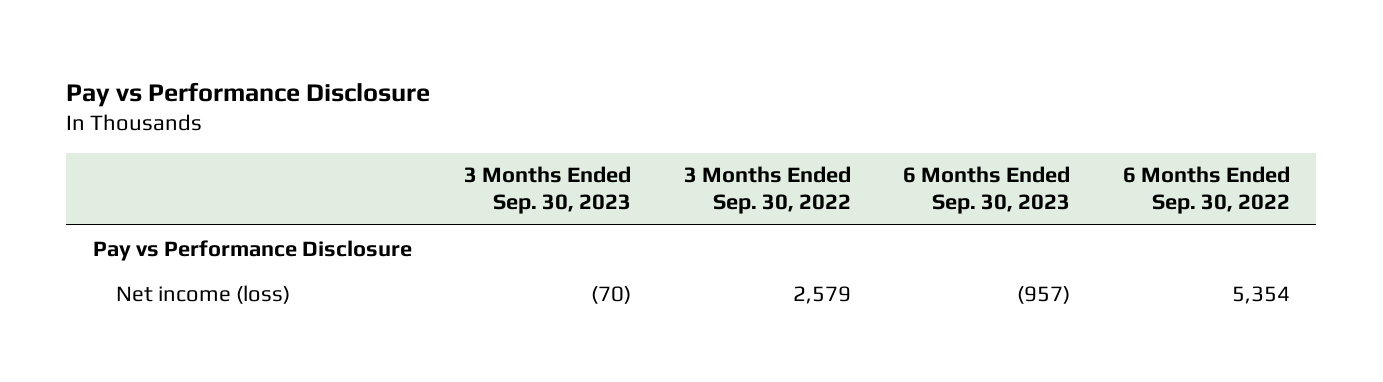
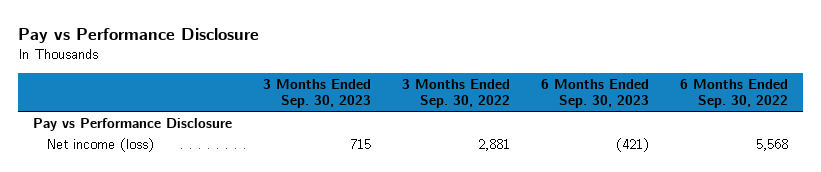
[591,285,632,304] (70) -> [349,138,371,149] 715
[792,285,851,304] 2,579 -> [477,138,510,151] 2,881
[1017,285,1071,304] (957) -> [615,137,649,152] (421)
[1232,285,1291,304] 5,354 -> [755,138,788,151] 5,568

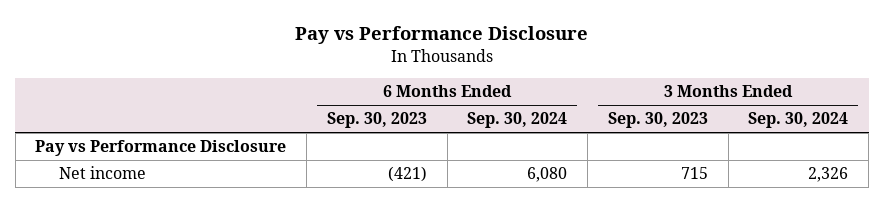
[401,78,510,109] 3 Months Ended Sep. 30, 2022 -> none
[679,78,788,109] 6 Months Ended Sep. 30, 2022 -> none
none -> [467,112,568,129] Sep. 30, 2024
none -> [748,112,849,129] Sep. 30, 2024
[46,137,155,152] Net income (loss) -> [58,166,146,180] Net income

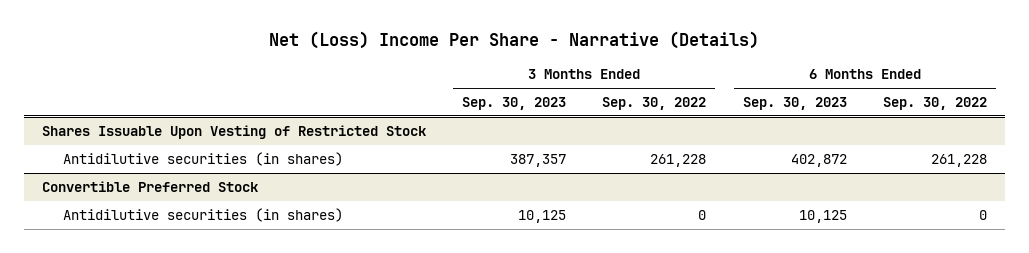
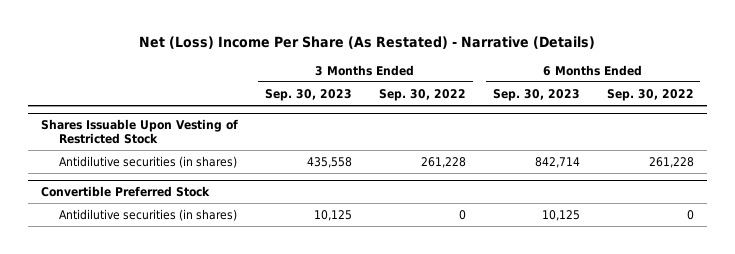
[269,31,760,50] Net (Loss) Income Per Share - Narrative (Details) -> [139,35,596,49] Net (Loss) Income Per Share (As Restated) - Narrative (Details)
[510,154,567,168] 387,357 -> [307,157,353,169] 435,558
[790,154,847,168] 402,872 -> [534,157,580,169] 842,714

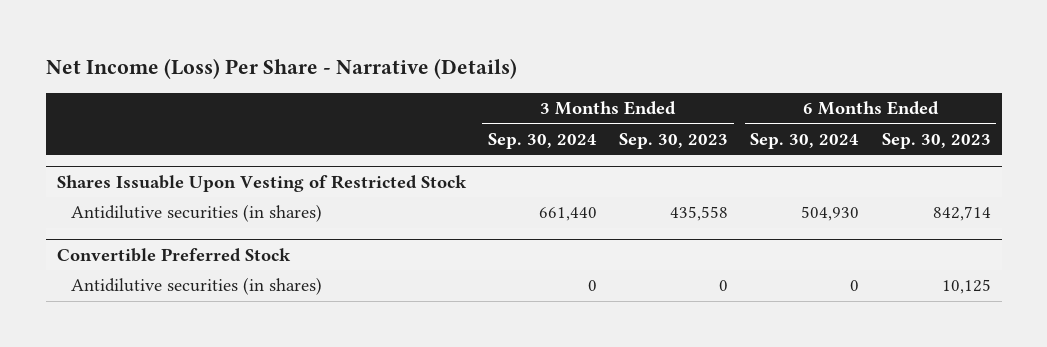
[139,35,596,49] Net (Loss) Income Per Share (As Restated) - Narrative (Details) -> [45,58,517,80] Net Income (Loss) Per Share - Narrative (Details)
[378,88,466,101] Sep. 30, 2022 -> none
[606,88,694,101] Sep. 30, 2022 -> none
none -> [487,132,597,149] Sep. 30, 2024
none -> [750,132,860,149] Sep. 30, 2024
[314,210,353,222] 10,125 -> [719,280,729,292] 0

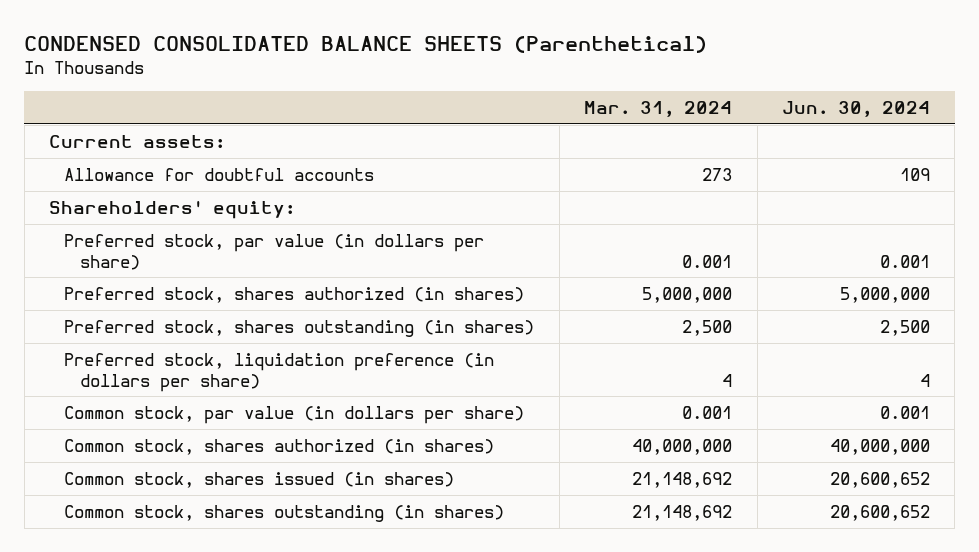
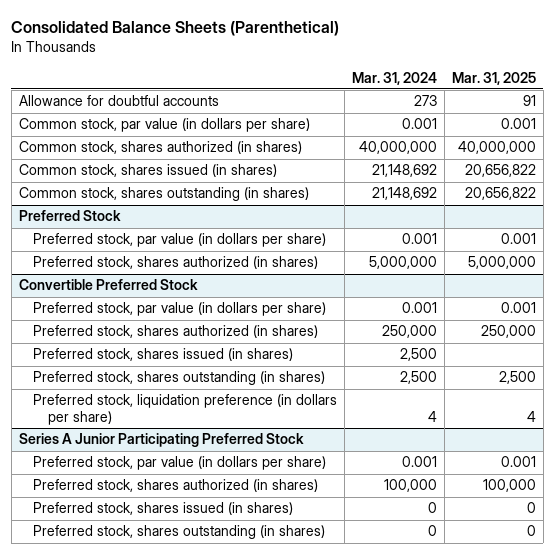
[24,35,708,53] CONDENSED CONSOLIDATED BALANCE SHEETS (Parenthetical) -> [11,21,340,37] Consolidated Balance Sheets (Parenthetical)
[781,100,930,117] Jun. 30, 2024 -> none
none -> [451,71,536,85] Mar. 31, 2025
[48,134,225,148] Current assets: -> none
[48,200,295,219] Shareholders' equity: -> none
[64,233,485,270] Preferred stock, par value (in dollars per share) -> none
[64,286,525,303] Preferred stock, shares authorized (in shares) -> none
[64,319,535,337] Preferred stock, shares outstanding (in shares) -> none
[64,352,495,392] Preferred stock, liquidation preference (in dollars per share) -> none
none -> [18,210,121,222] Preferred Stock
none -> [33,233,327,248] Preferred stock, par value (in dollars per share)
none -> [33,256,319,270] Preferred stock, shares authorized (in shares)
none -> [18,279,198,291] Convertible Preferred Stock
none -> [33,302,327,317] Preferred stock, par value (in dollars per share)
none -> [33,325,319,339] Preferred stock, shares authorized (in shares)
none -> [33,348,294,362] Preferred stock, shares issued (in shares)
none -> [33,371,326,386] Preferred stock, shares outstanding (in shares)
none -> [33,394,338,426] Preferred stock, liquidation preference (in dollars per share)
none -> [18,433,304,448] Series A Junior Participating Preferred Stock
none -> [33,456,327,471] Preferred stock, par value (in dollars per share)
none -> [33,479,319,493] Preferred stock, shares authorized (in shares)
none -> [33,502,294,516] Preferred stock, shares issued (in shares)
none -> [33,525,326,540] Preferred stock, shares outstanding (in shares)

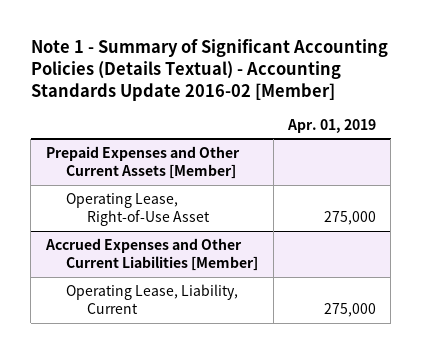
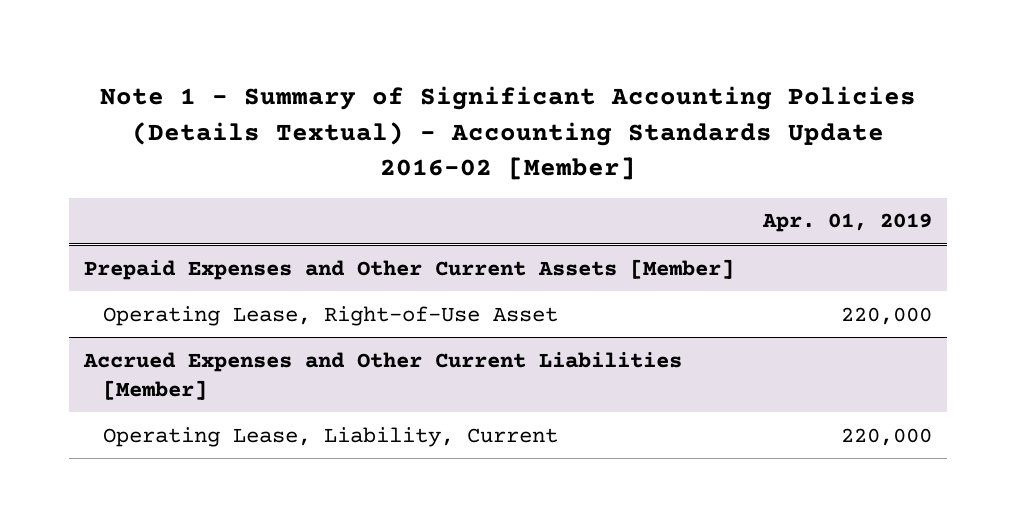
[323,211,376,226] 275,000 -> [841,306,933,325] 220,000
[323,303,376,318] 275,000 -> [841,427,933,446] 220,000

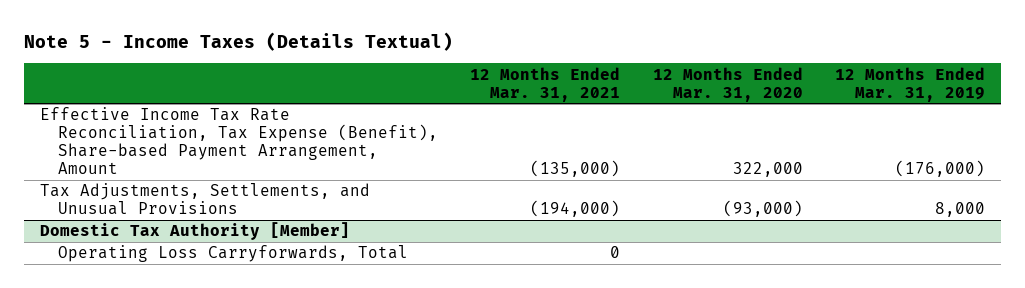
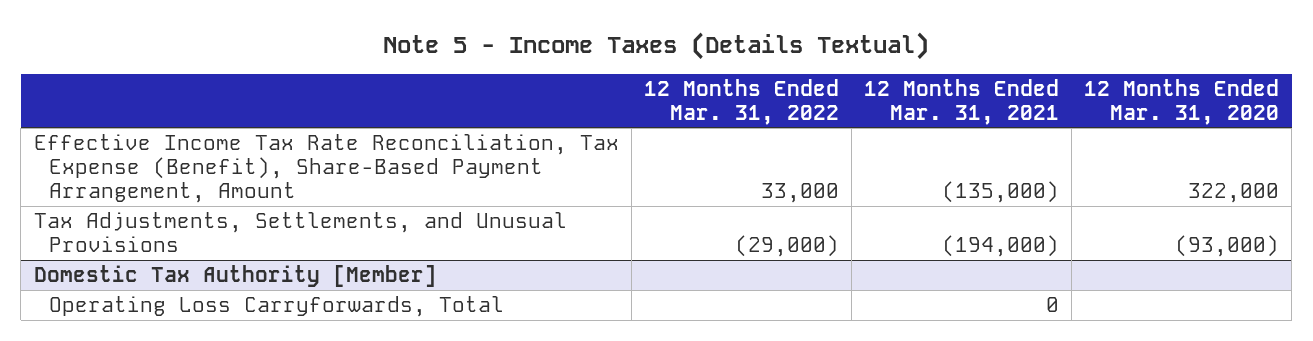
[834,66,985,102] 12 Months Ended Mar. 31, 2019 -> none
none -> [643,78,839,125] 12 Months Ended Mar. 31, 2022
[40,107,438,175] Effective Income Tax Rate Reconciliation, Tax Expense (Benefit), Share-based Payment Arrangement, Amount -> [33,133,619,204] Effective Income Tax Rate Reconciliation, Tax Expense (Benefit), Share-Based Payment Arrangement, Amount

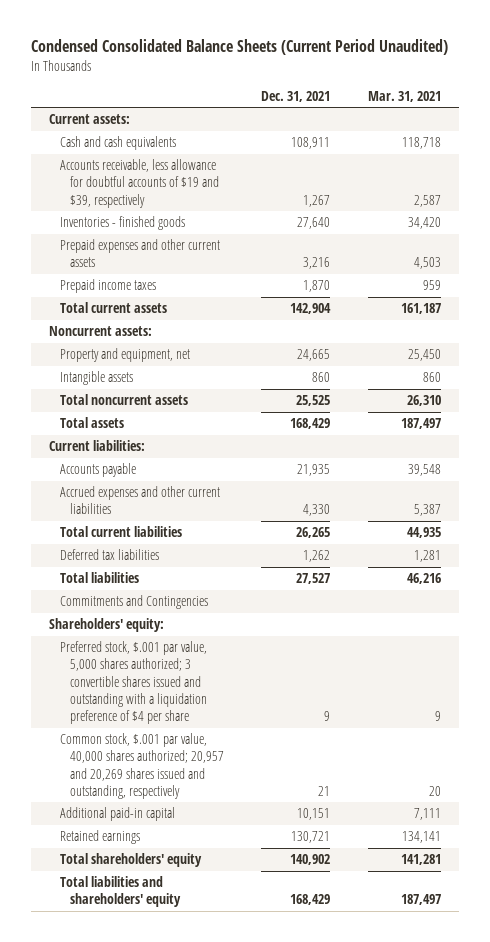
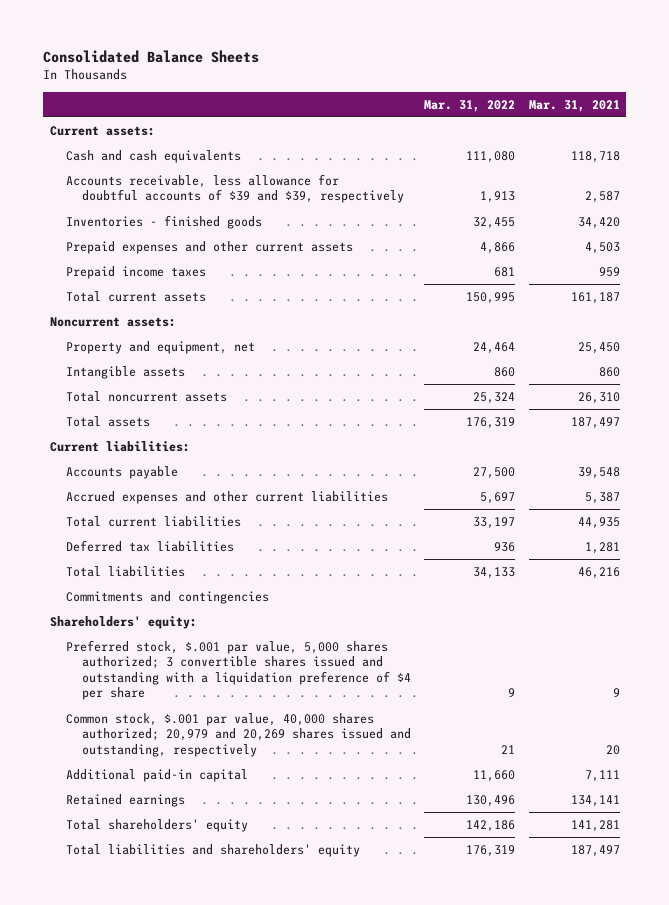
[30,39,448,56] Condensed Consolidated Balance Sheets (Current Period Unaudited) -> [43,50,260,64] Consolidated Balance Sheets
[261,90,331,102] Dec. 31, 2021 -> none
none -> [424,99,516,112] Mar. 31, 2022
[59,159,220,208] Accounts receivable, less allowance for doubtful accounts of $19 and $39, respectively -> [65,173,404,204] Accounts receivable, less allowance for doubtful accounts of $39 and $39, respectively
[59,595,208,610] Commitments and Contingencies -> [65,590,269,604] Commitments and contingencies
[59,733,225,799] Common stock, $.001 par value, 40,000 shares authorized; 20,957 and 20,269 shares issued and outstanding, respectively -> [65,712,411,757] Common stock, $.001 par value, 40,000 shares authorized; 20,979 and 20,269 shares issued and outstanding, respectively

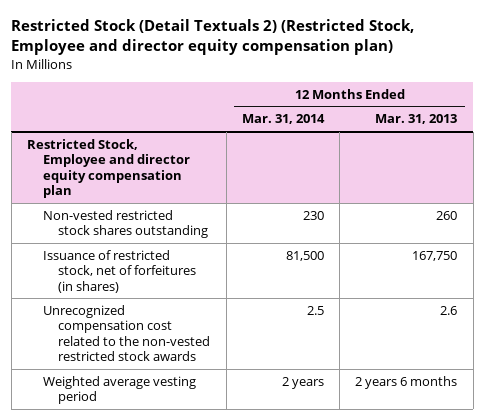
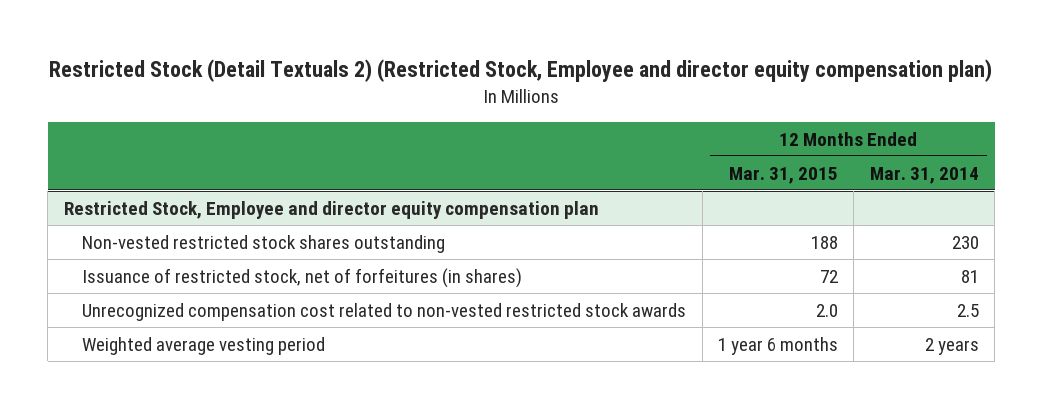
[375,114,458,125] Mar. 31, 2013 -> none
none -> [728,166,838,184] Mar. 31, 2015
[285,250,324,261] 81,500 -> [960,269,979,283] 81
[42,304,211,361] Unrecognized compensation cost related to the non-vested restricted stock awards -> [82,302,687,321] Unrecognized compensation cost related to non-vested restricted stock awards

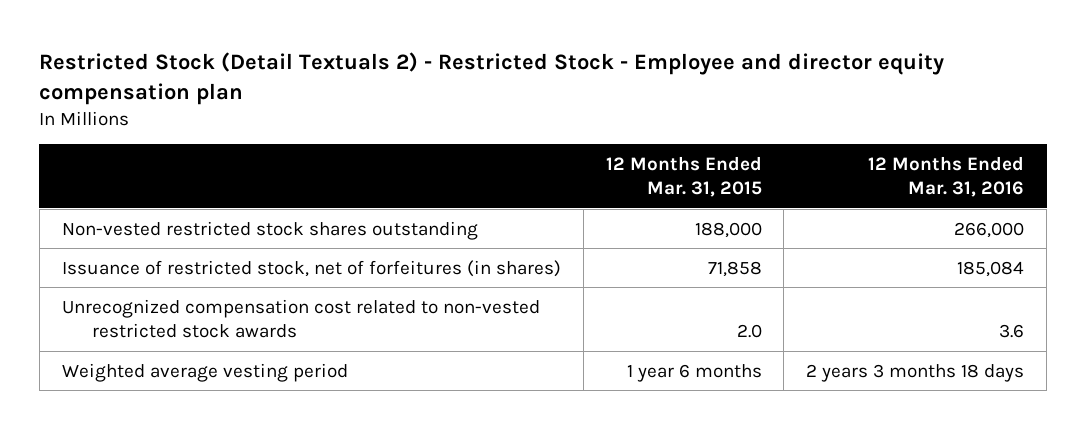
[49,59,993,83] Restricted Stock (Detail Textuals 2) (Restricted Stock, Employee and director equity compensation plan) -> [39,52,945,106] Restricted Stock (Detail Textuals 2) - Restricted Stock - Employee and director equity compensation plan
[869,166,979,184] Mar. 31, 2014 -> none
none -> [868,155,1025,198] 12 Months Ended Mar. 31, 2016
[63,200,599,219] Restricted Stock, Employee and director equity compensation plan -> none
[810,235,838,249] 188 -> [694,221,762,238] 188,000
[819,269,838,283] 72 -> [707,260,762,277] 71,858

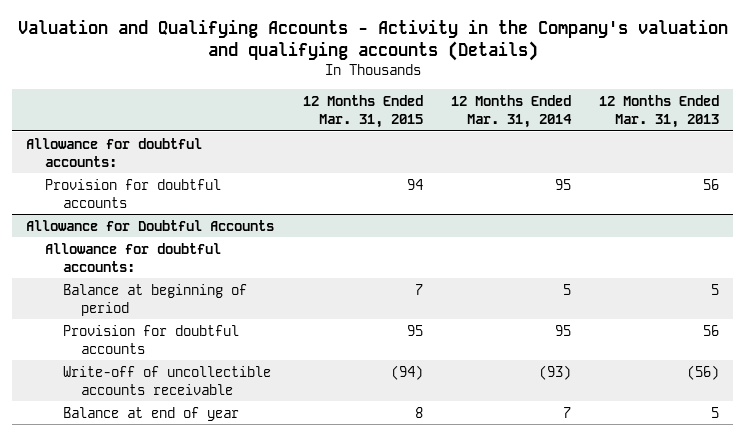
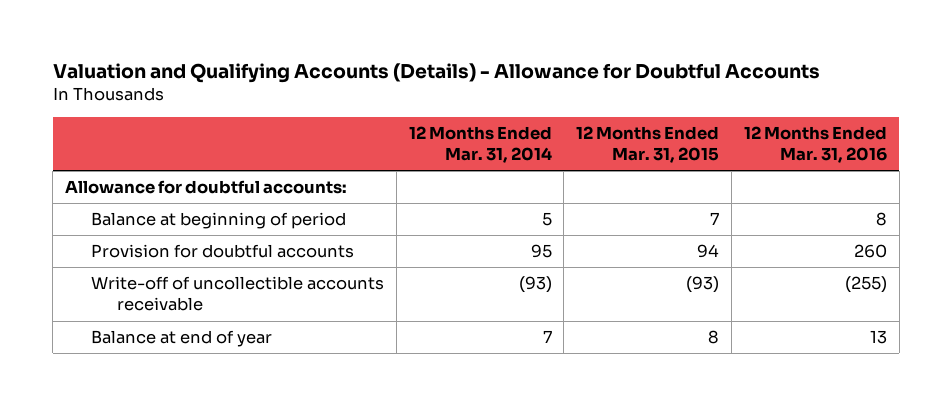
[17,19,728,62] Valuation and Qualifying Accounts - Activity in the Company's valuation and qualifying accounts (Details) -> [52,63,820,84] Valuation and Qualifying Accounts (Details) - Allowance for Doubtful Accounts
[599,94,720,129] 12 Months Ended Mar. 31, 2013 -> none
none -> [743,126,887,164] 12 Months Ended Mar. 31, 2016
[26,219,275,231] Allowance for Doubtful Accounts -> none
[44,242,221,272] Allowance for doubtful accounts: -> none
[63,324,240,354] Provision for doubtful accounts -> none
[44,178,221,208] Provision for doubtful accounts -> [90,244,354,259] Provision for doubtful accounts
[390,364,423,380] (94) -> [686,276,720,294] (93)

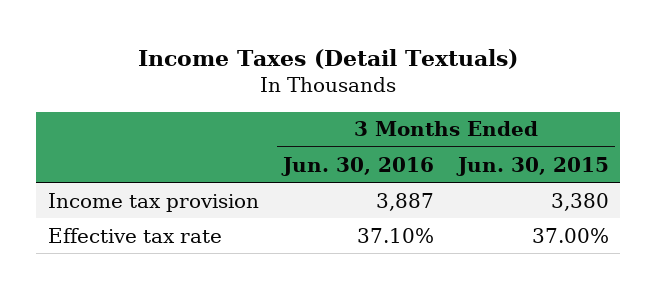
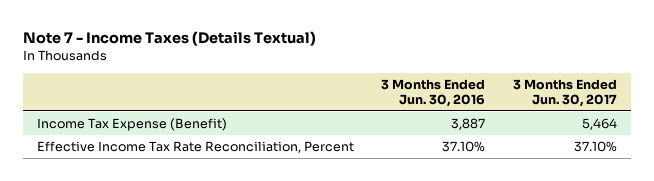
[138,49,519,70] Income Taxes (Detail Textuals) -> [23,30,317,46] Note 7 - Income Taxes (Details Textual)
[455,156,609,176] Jun. 30, 2015 -> none
none -> [512,79,617,108] 3 Months Ended Jun. 30, 2017
[48,192,260,212] Income tax provision -> [36,118,227,132] Income Tax Expense (Benefit)
[48,227,223,243] Effective tax rate -> [36,141,354,154] Effective Income Tax Rate Reconciliation, Percent

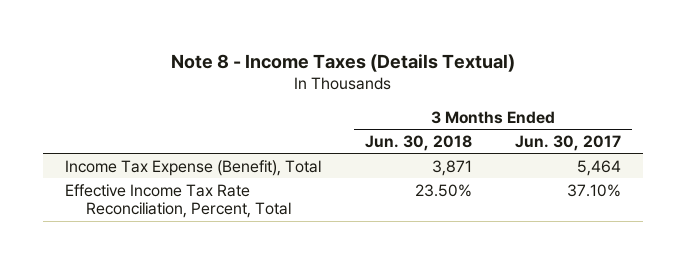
[23,30,317,46] Note 7 - Income Taxes (Details Textual) -> [171,53,516,72] Note 8 - Income Taxes (Details Textual)
[381,79,486,108] 3 Months Ended Jun. 30, 2016 -> none
none -> [364,134,472,151] Jun. 30, 2018
[36,118,227,132] Income Tax Expense (Benefit) -> [65,159,322,176] Income Tax Expense (Benefit), Total
[36,141,354,154] Effective Income Tax Rate Reconciliation, Percent -> [65,183,291,219] Effective Income Tax Rate Reconciliation, Percent, Total

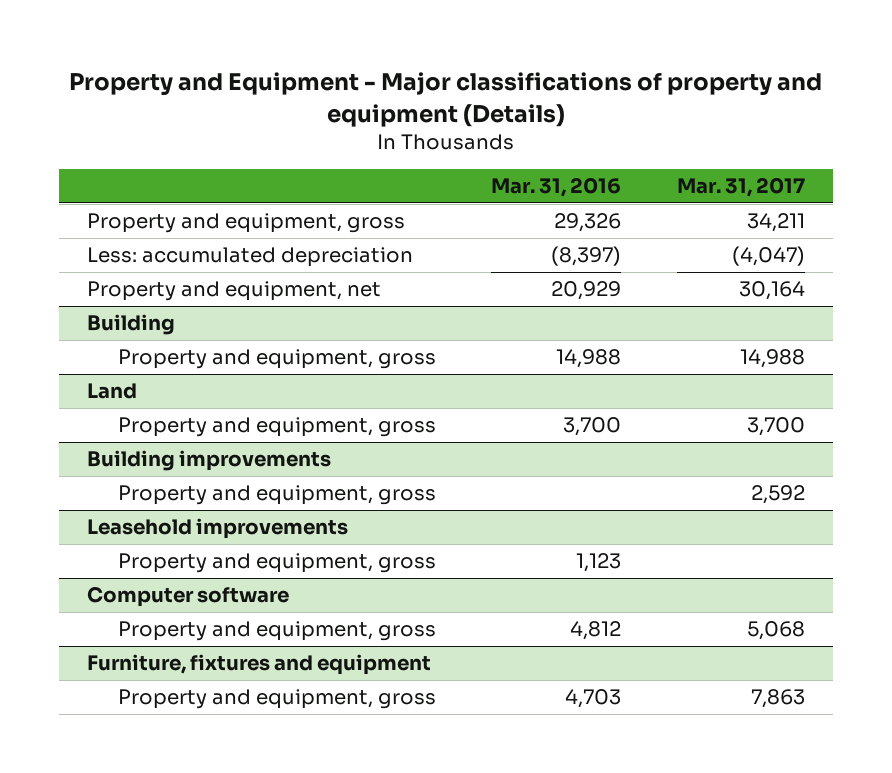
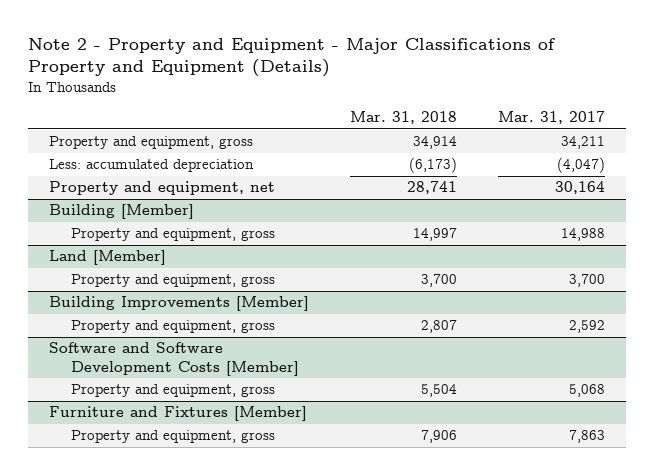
[68,72,822,127] Property and Equipment - Major classifications of property and equipment (Details) -> [27,38,555,78] Note 2 - Property and Equipment - Major Classifications of Property and Equipment (Details)
[491,177,622,198] Mar. 31, 2016 -> none
none -> [349,111,457,125] Mar. 31, 2018
[86,314,175,336] Building -> [48,204,194,220] Building [Member]
[86,383,137,400] Land -> [48,250,166,266] Land [Member]
[86,450,331,472] Building improvements -> [48,296,309,312] Building Improvements [Member]
[86,518,348,540] Leasehold improvements -> none
[117,553,436,574] Property and equipment, gross -> none
[86,586,289,608] Computer software -> none
none -> [48,342,299,376] Software and Software Development Costs [Member]
[86,654,431,676] Furniture, fixtures and equipment -> [48,406,307,422] Furniture and Fixtures [Member]

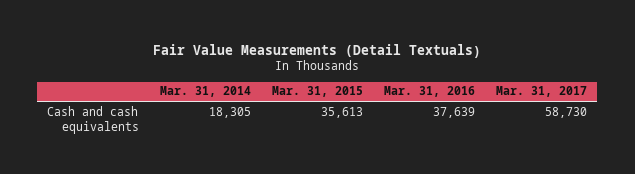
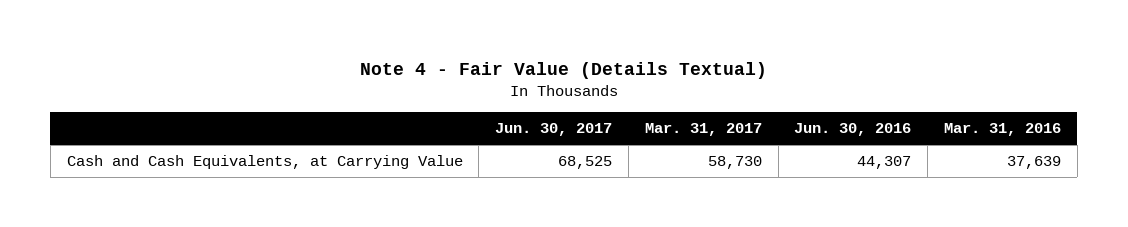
[153,43,482,58] Fair Value Measurements (Detail Textuals) -> [359,61,767,79] Note 4 - Fair Value (Details Textual)
[160,86,252,98] Mar. 31, 2014 -> none
[272,86,364,98] Mar. 31, 2015 -> none
none -> [495,123,613,137] Jun. 30, 2017
none -> [794,123,912,137] Jun. 30, 2016
[47,105,140,134] Cash and cash equivalents -> [66,155,463,170] Cash and Cash Equivalents, at Carrying Value

